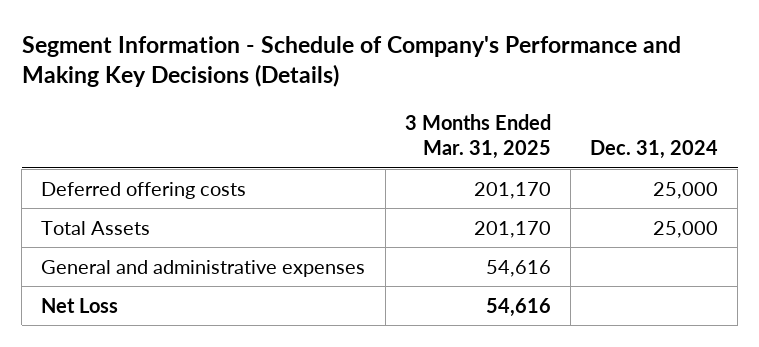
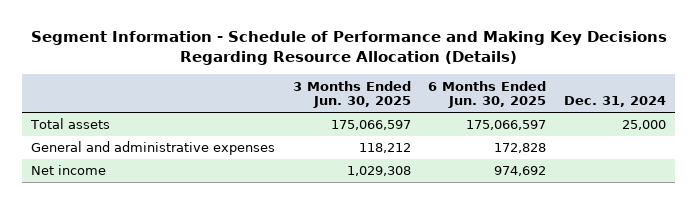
[21,35,681,88] Segment Information - Schedule of Company's Performance and Making Key Decisions (Details) -> [30,30,667,65] Segment Information - Schedule of Performance and Making Key Decisions Regarding Resource Allocation (Details)
[404,114,551,160] 3 Months Ended Mar. 31, 2025 -> none
none -> [292,80,411,109] 3 Months Ended Jun. 30, 2025
none -> [428,80,547,109] 6 Months Ended Jun. 30, 2025
[41,181,247,199] Deferred offering costs -> none
[41,220,151,235] Total Assets -> [29,118,110,130] Total assets
[41,297,119,313] Net Loss -> [30,165,106,176] Net income

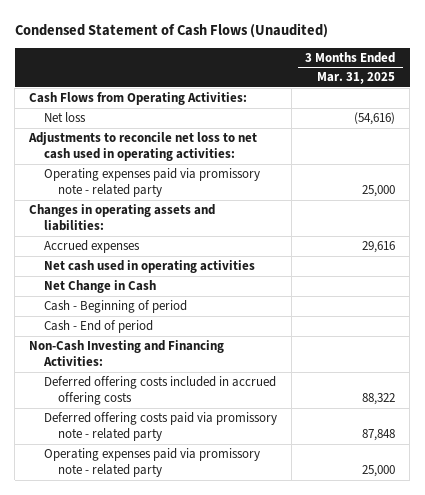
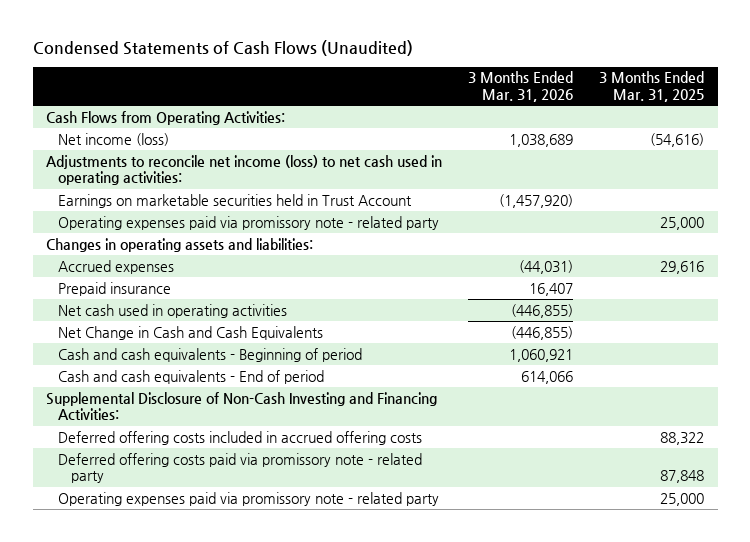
[14,22,328,38] Condensed Statement of Cash Flows (Unaudited) -> [32,40,413,57] Condensed Statements of Cash Flows (Unaudited)
none -> [468,71,574,102] 3 Months Ended Mar. 31, 2026
[43,111,86,122] Net loss -> [58,132,170,146] Net income (loss)
[28,131,258,162] Adjustments to reconcile net loss to net cash used in operating activities: -> [45,154,442,186] Adjustments to reconcile net income (loss) to net cash used in operating activities:
none -> [58,193,413,208] Earnings on marketable securities held in Trust Account
none -> [58,281,172,296] Prepaid insurance
[43,279,156,293] Net Change in Cash -> [58,325,324,340] Net Change in Cash and Cash Equivalents
[43,299,187,313] Cash - Beginning of period -> [58,347,363,362] Cash and cash equivalents - Beginning of period
[43,319,153,333] Cash - End of period -> [58,369,325,384] Cash and cash equivalents - End of period
[29,339,225,367] Non-Cash Investing and Financing Activities: -> [45,391,437,421] Supplemental Disclosure of Non-Cash Investing and Financing Activities:

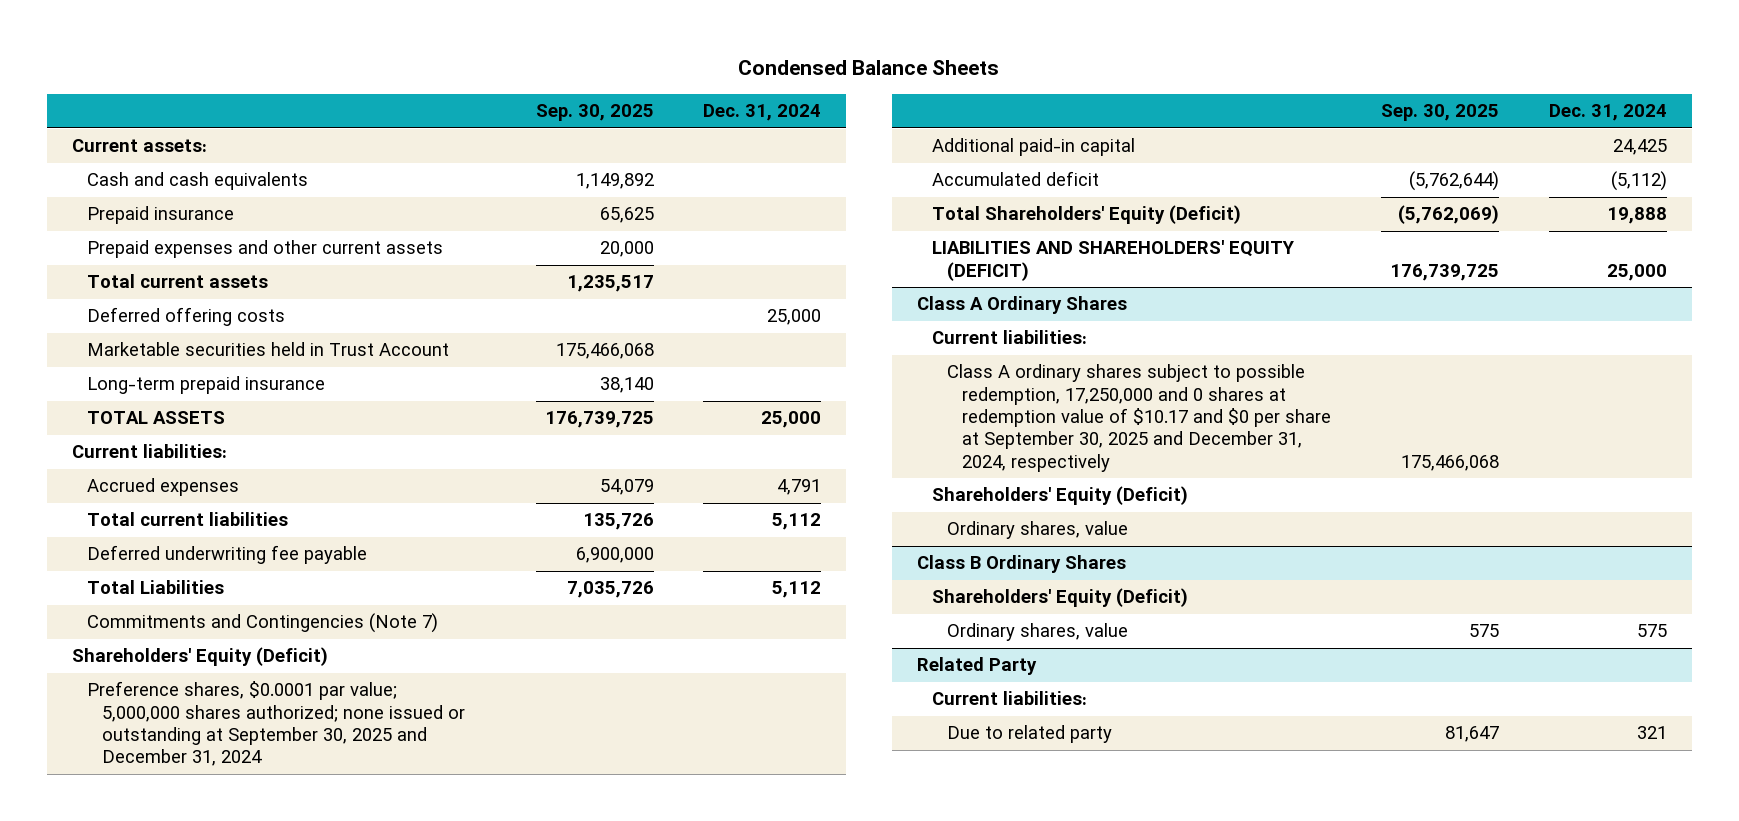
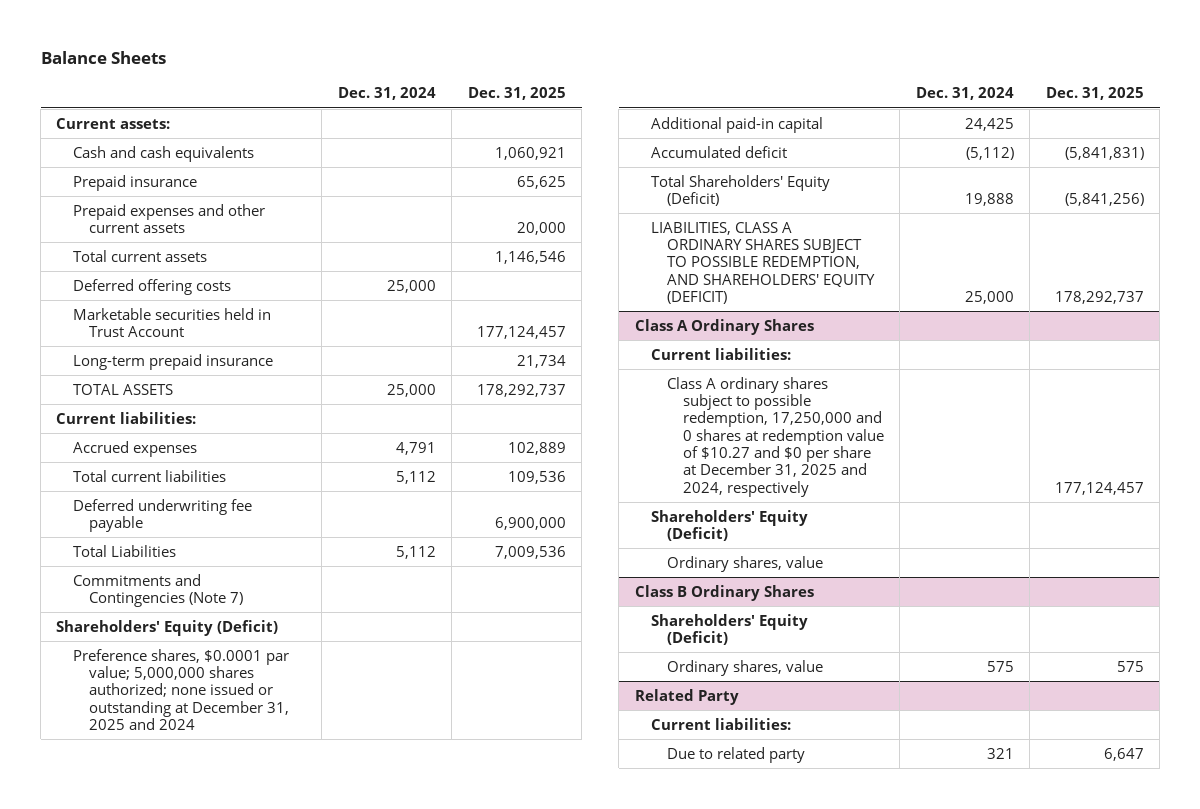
[738,60,1000,76] Condensed Balance Sheets -> [40,50,166,64] Balance Sheets
[535,104,654,122] Sep. 30, 2025 -> none
none -> [467,87,566,101] Dec. 31, 2025
[86,681,465,767] Preference shares, $0.0001 par value; 5,000,000 shares authorized; none issued or outstanding at September 30, 2025 and December 31, 2024 -> [72,648,289,730] Preference shares, $0.0001 par value; 5,000,000 shares authorized; none issued or outstanding at December 31, 2025 and 2024
[932,240,1295,281] LIABILITIES AND SHAREHOLDERS' EQUITY (DEFICIT) -> [650,221,875,304] LIABILITIES, CLASS A ORDINARY SHARES SUBJECT TO POSSIBLE REDEMPTION, AND SHAREHOLDERS' EQUITY (DEFICIT)
[947,364,1332,472] Class A ordinary shares subject to possible redemption, 17,250,000 and 0 shares at redemption value of $10.17 and $0 per share at September 30, 2025 and December 31, 2024, respectively -> [666,376,884,497] Class A ordinary shares subject to possible redemption, 17,250,000 and 0 shares at redemption value of $10.27 and $0 per share at December 31, 2025 and 2024, respectively

